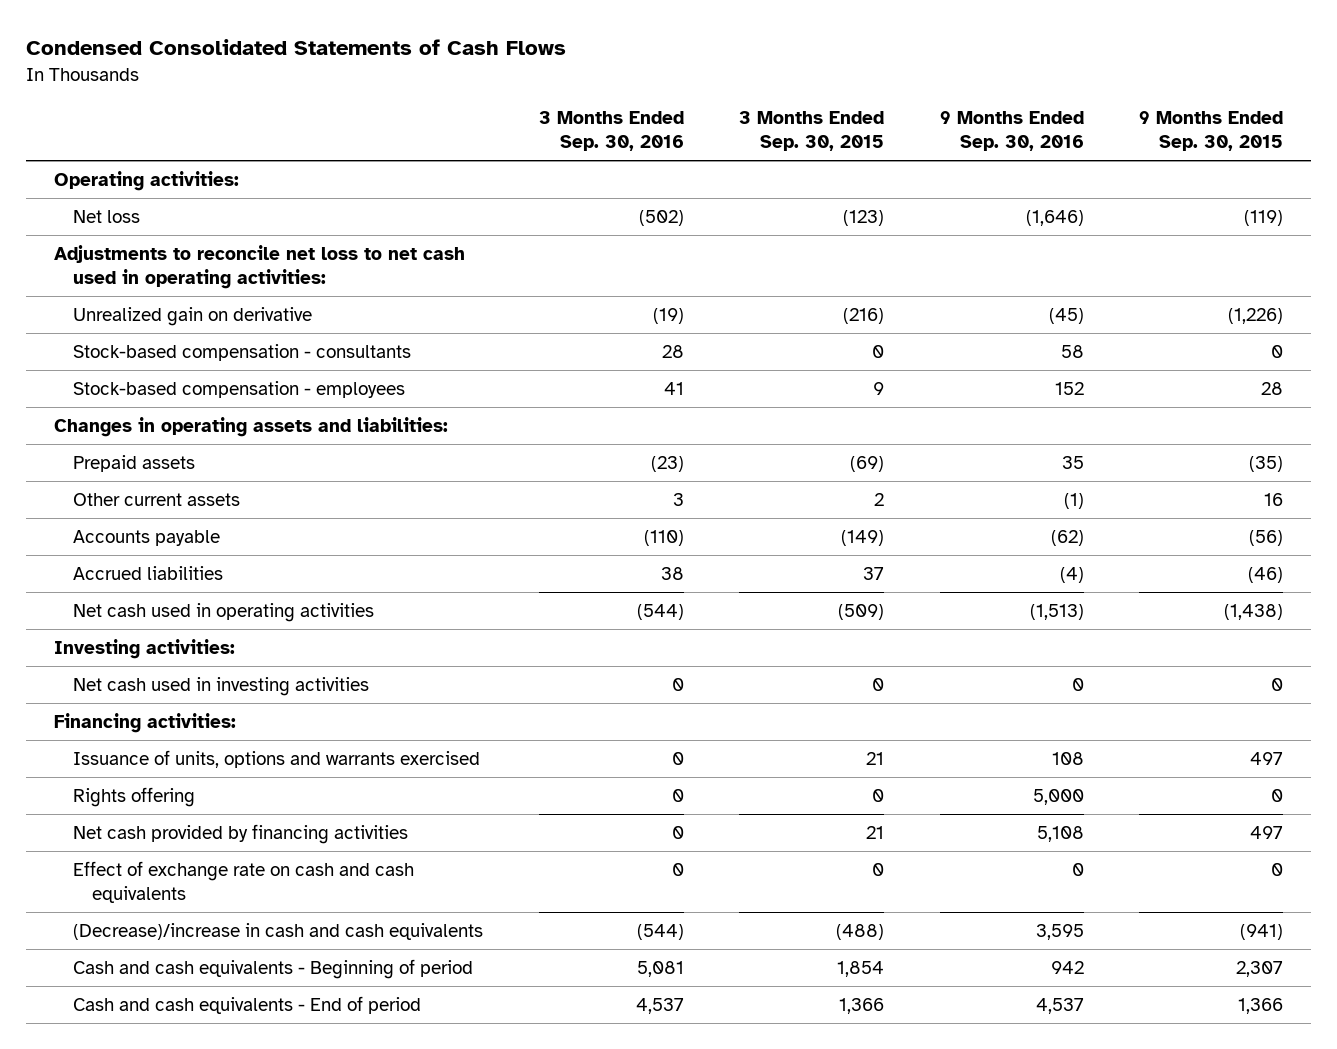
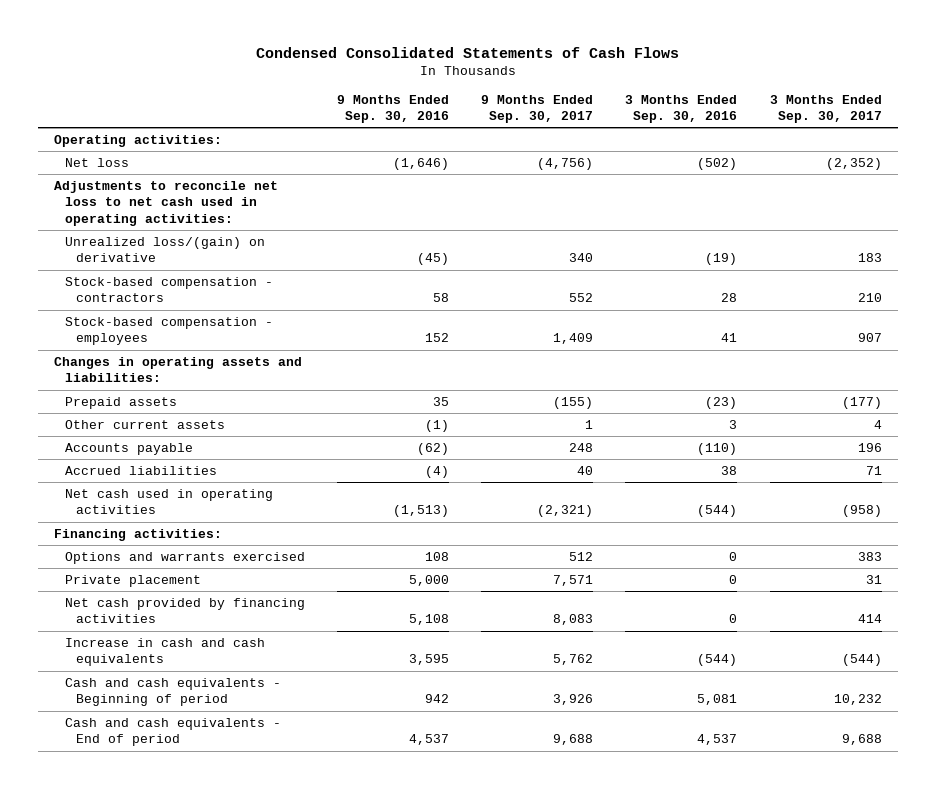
[739,111,885,152] 3 Months Ended Sep. 30, 2015 -> none
[1139,111,1284,152] 9 Months Ended Sep. 30, 2015 -> none
none -> [481,94,594,124] 9 Months Ended Sep. 30, 2017
none -> [769,94,882,124] 3 Months Ended Sep. 30, 2017
[72,306,312,326] Unrealized gain on derivative -> [64,236,265,263] Unrealized loss/(gain) on derivative
[72,343,411,361] Stock-based compensation - consultants -> [64,276,273,303] Stock-based compensation - contractors
[54,638,236,659] Investing activities: -> none
[72,676,369,696] Net cash used in investing activities -> none
[72,786,195,807] Rights offering -> none
[72,749,480,768] Issuance of units, options and warrants exercised -> [64,551,305,564] Options and warrants exercised
none -> [64,574,201,587] Private placement
[72,860,414,903] Effect of exchange rate on cash and cash equivalents -> none
[72,922,483,940] (Decrease)/increase in cash and cash equivalents -> [64,637,265,667] Increase in cash and cash equivalents

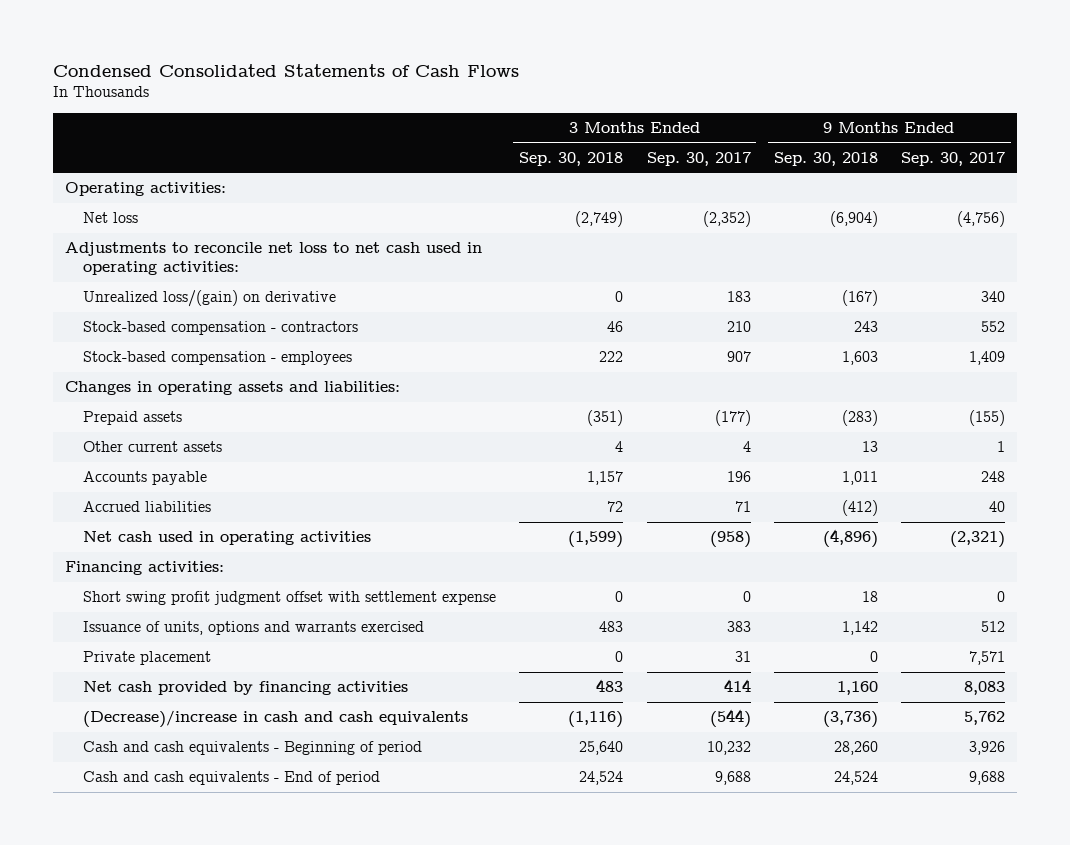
[336,94,449,124] 9 Months Ended Sep. 30, 2016 -> none
[625,94,738,124] 3 Months Ended Sep. 30, 2016 -> none
none -> [519,151,624,166] Sep. 30, 2018
none -> [773,151,878,166] Sep. 30, 2018
none -> [82,591,496,606] Short swing profit judgment offset with settlement expense
[64,551,305,564] Options and warrants exercised -> [82,621,424,636] Issuance of units, options and warrants exercised
[64,637,265,667] Increase in cash and cash equivalents -> [82,710,468,729] (Decrease)/increase in cash and cash equivalents

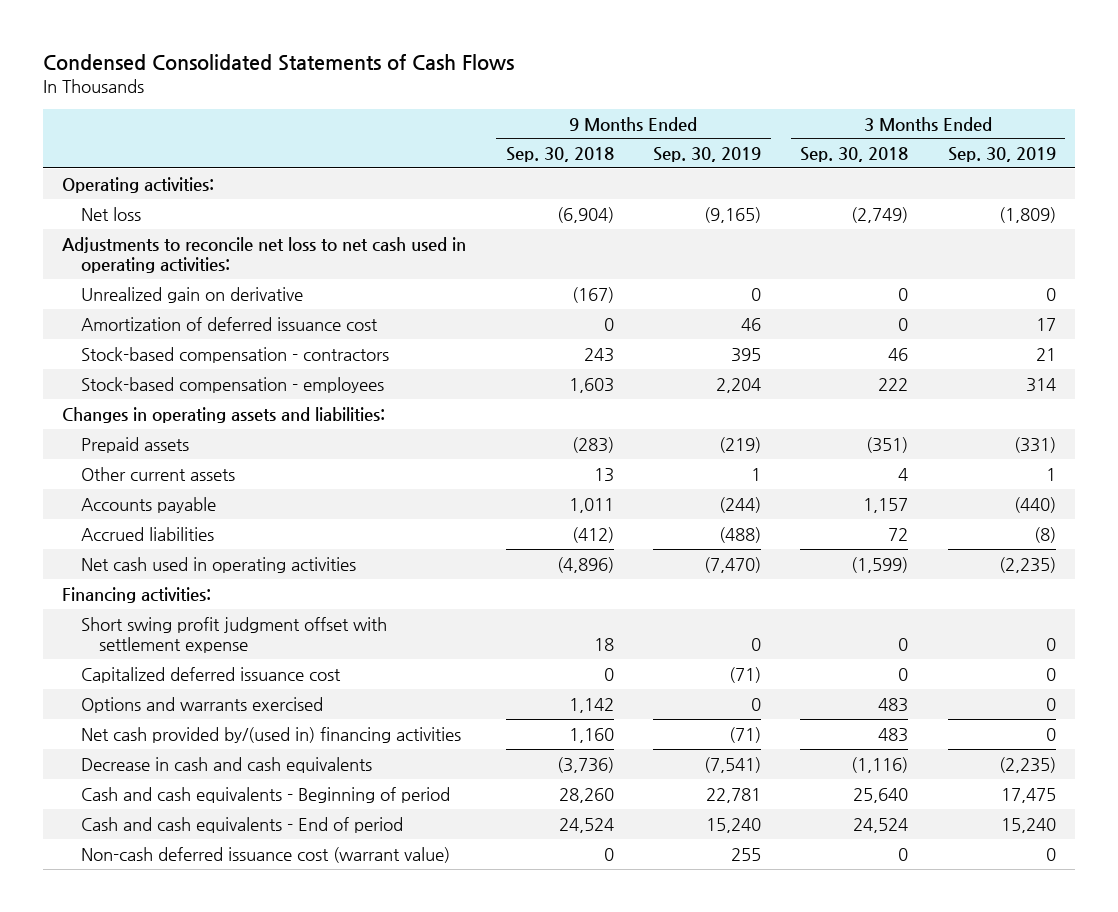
[646,151,751,166] Sep. 30, 2017 -> none
[901,151,1006,166] Sep. 30, 2017 -> none
none -> [653,147,762,163] Sep. 30, 2019
none -> [947,147,1056,163] Sep. 30, 2019
[82,290,336,308] Unrealized loss/(gain) on derivative -> [80,286,303,303] Unrealized gain on derivative
none -> [80,316,378,331] Amortization of deferred issuance cost
[82,651,211,666] Private placement -> none
none -> [80,666,341,683] Capitalized deferred issuance cost
[82,621,424,636] Issuance of units, options and warrants exercised -> [80,696,323,713] Options and warrants exercised
[82,681,408,696] Net cash provided by financing activities -> [80,726,461,743] Net cash provided by/(used in) financing activities
[82,710,468,729] (Decrease)/increase in cash and cash equivalents -> [80,756,372,773] Decrease in cash and cash equivalents
none -> [80,846,450,863] Non-cash deferred issuance cost (warrant value)

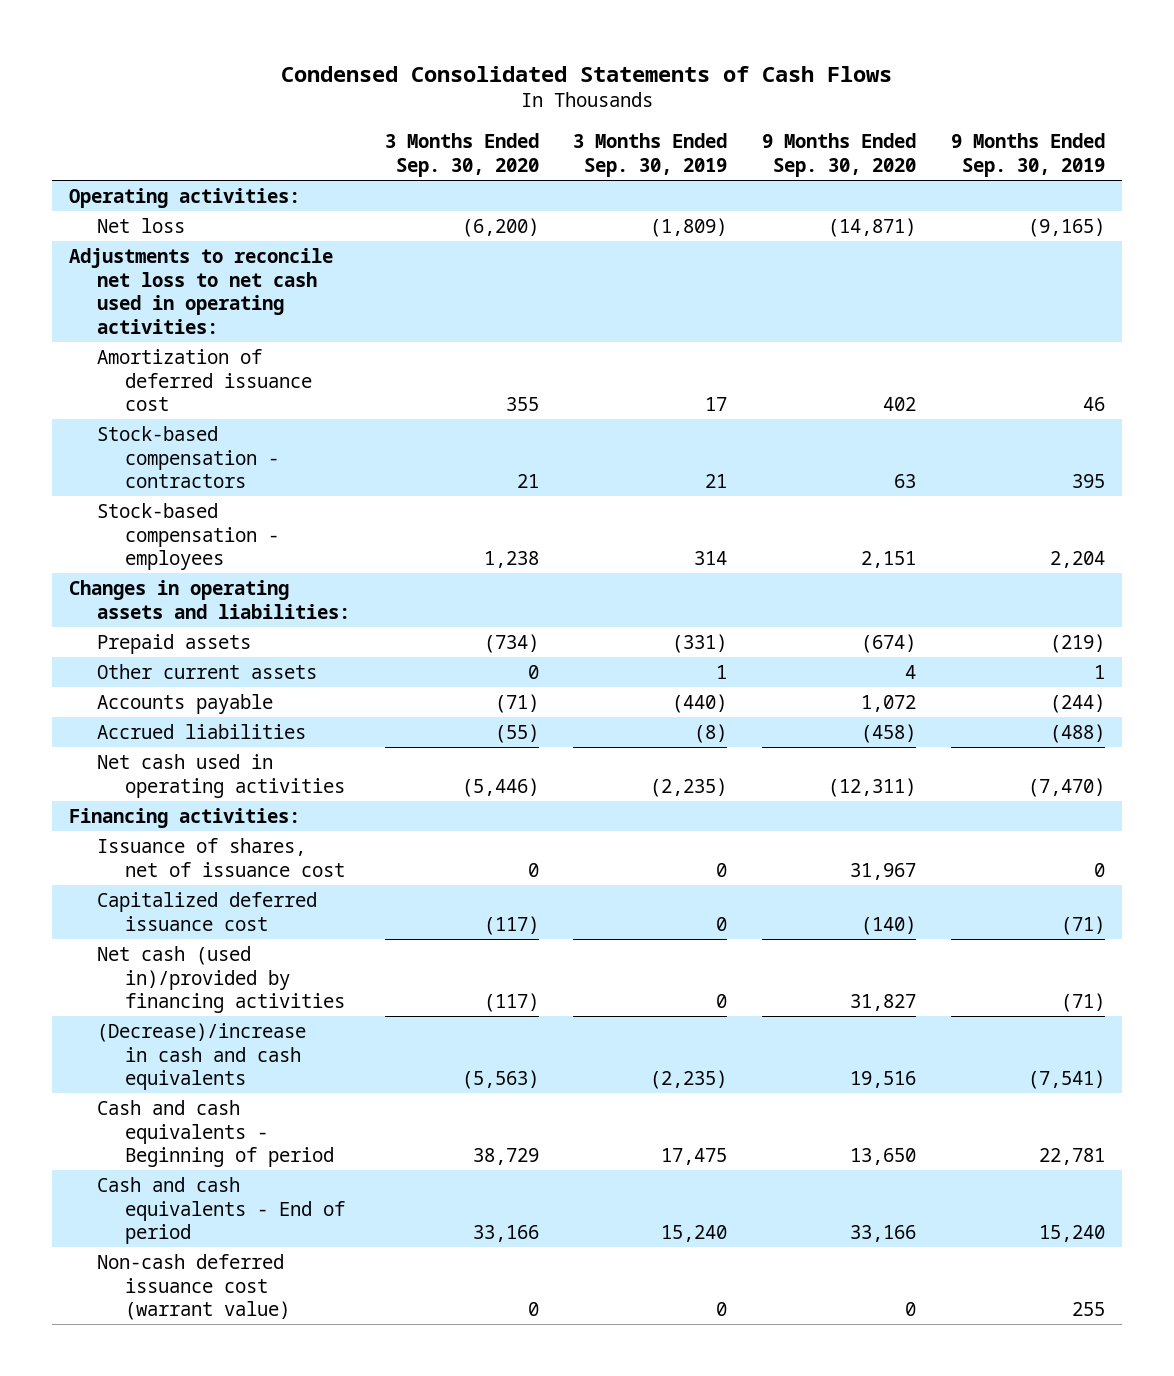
[505,147,614,163] Sep. 30, 2018 -> none
[800,147,909,163] Sep. 30, 2018 -> none
none -> [384,133,539,178] 3 Months Ended Sep. 30, 2020
none -> [762,133,917,178] 9 Months Ended Sep. 30, 2020
[80,286,303,303] Unrealized gain on derivative -> none
[80,616,387,653] Short swing profit judgment offset with settlement expense -> none
none -> [96,837,345,877] Issuance of shares, net of issuance cost
[80,696,323,713] Options and warrants exercised -> none
[80,726,461,743] Net cash provided by/(used in) financing activities -> [96,945,345,1014] Net cash (used in)/provided by financing activities
[80,756,372,773] Decrease in cash and cash equivalents -> [96,1022,306,1091] (Decrease)/increase in cash and cash equivalents

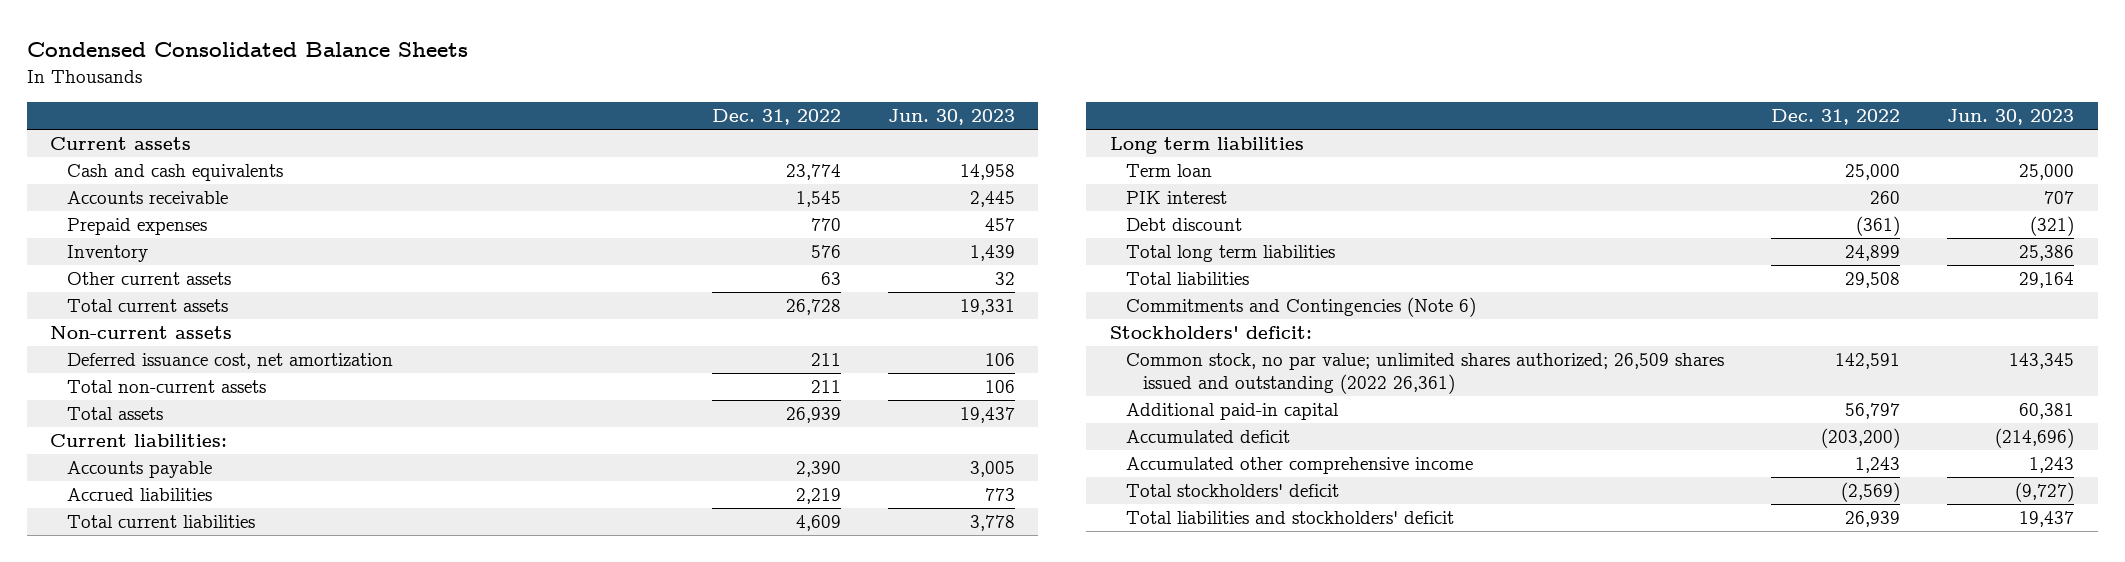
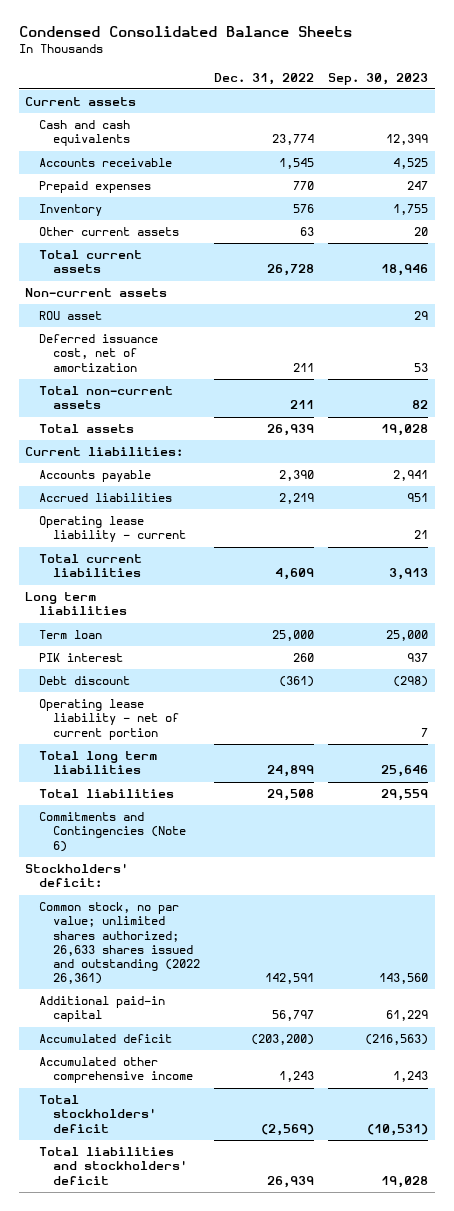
[888,108,1016,125] Jun. 30, 2023 -> none
none -> [328,72,429,85] Sep. 30, 2023
none -> [39,311,103,321] ROU asset
[67,353,394,370] Deferred issuance cost, net amortization -> [39,334,159,372] Deferred issuance cost, net of amortization
none -> [39,516,187,543] Operating lease liability - current
none -> [39,699,180,740] Operating lease liability - net of current portion
[1126,353,1725,394] Common stock, no par value; unlimited shares authorized; 26,509 shares issued and outstanding (2022 26,361) -> [39,902,201,984] Common stock, no par value; unlimited shares authorized; 26,633 shares issued and outstanding (2022 26,361)

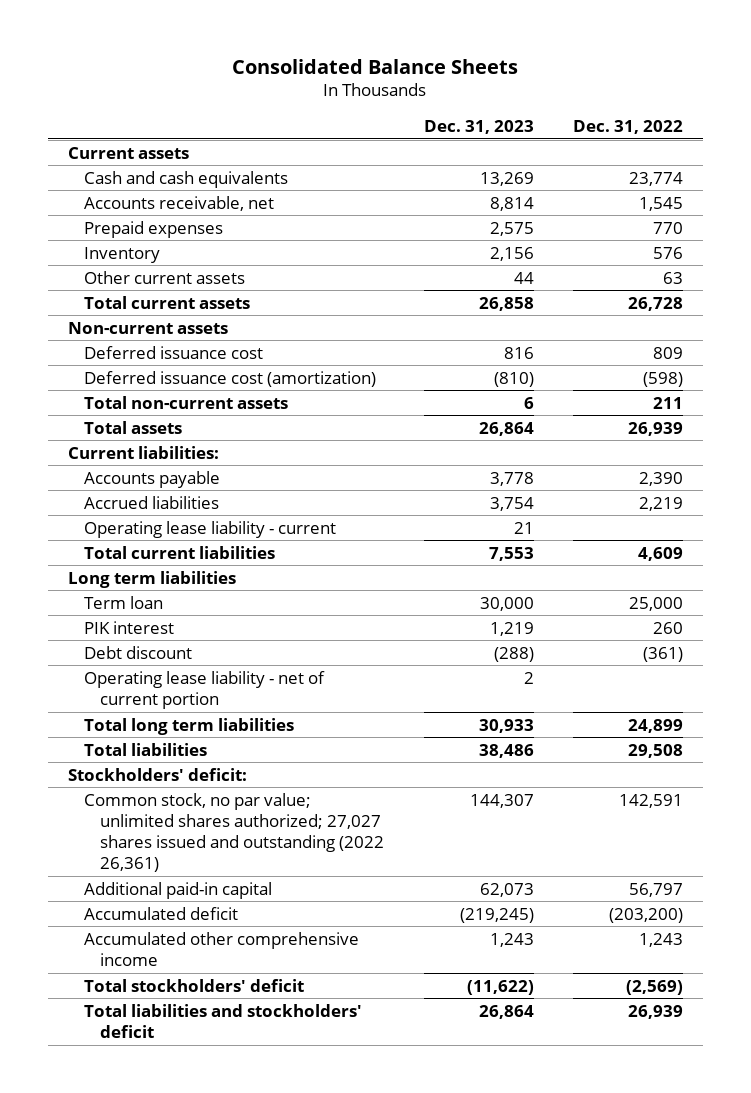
[18,26,352,38] Condensed Consolidated Balance Sheets -> [232,58,519,74] Consolidated Balance Sheets
[328,72,429,85] Sep. 30, 2023 -> none
none -> [423,119,534,134] Dec. 31, 2023
[39,158,173,168] Accounts receivable -> [83,195,274,211] Accounts receivable, net
[39,311,103,321] ROU asset -> none
[39,334,159,372] Deferred issuance cost, net of amortization -> [83,345,263,359] Deferred issuance cost
[293,362,315,372] 211 -> [653,346,684,359] 809
none -> [83,370,376,387] Deferred issuance cost (amortization)
[39,812,187,852] Commitments and Contingencies (Note 6) -> none
[39,902,201,984] Common stock, no par value; unlimited shares authorized; 26,633 shares issued and outstanding (2022 26,361) -> [83,792,385,873] Common stock, no par value; unlimited shares authorized; 27,027 shares issued and outstanding (2022 26,361)

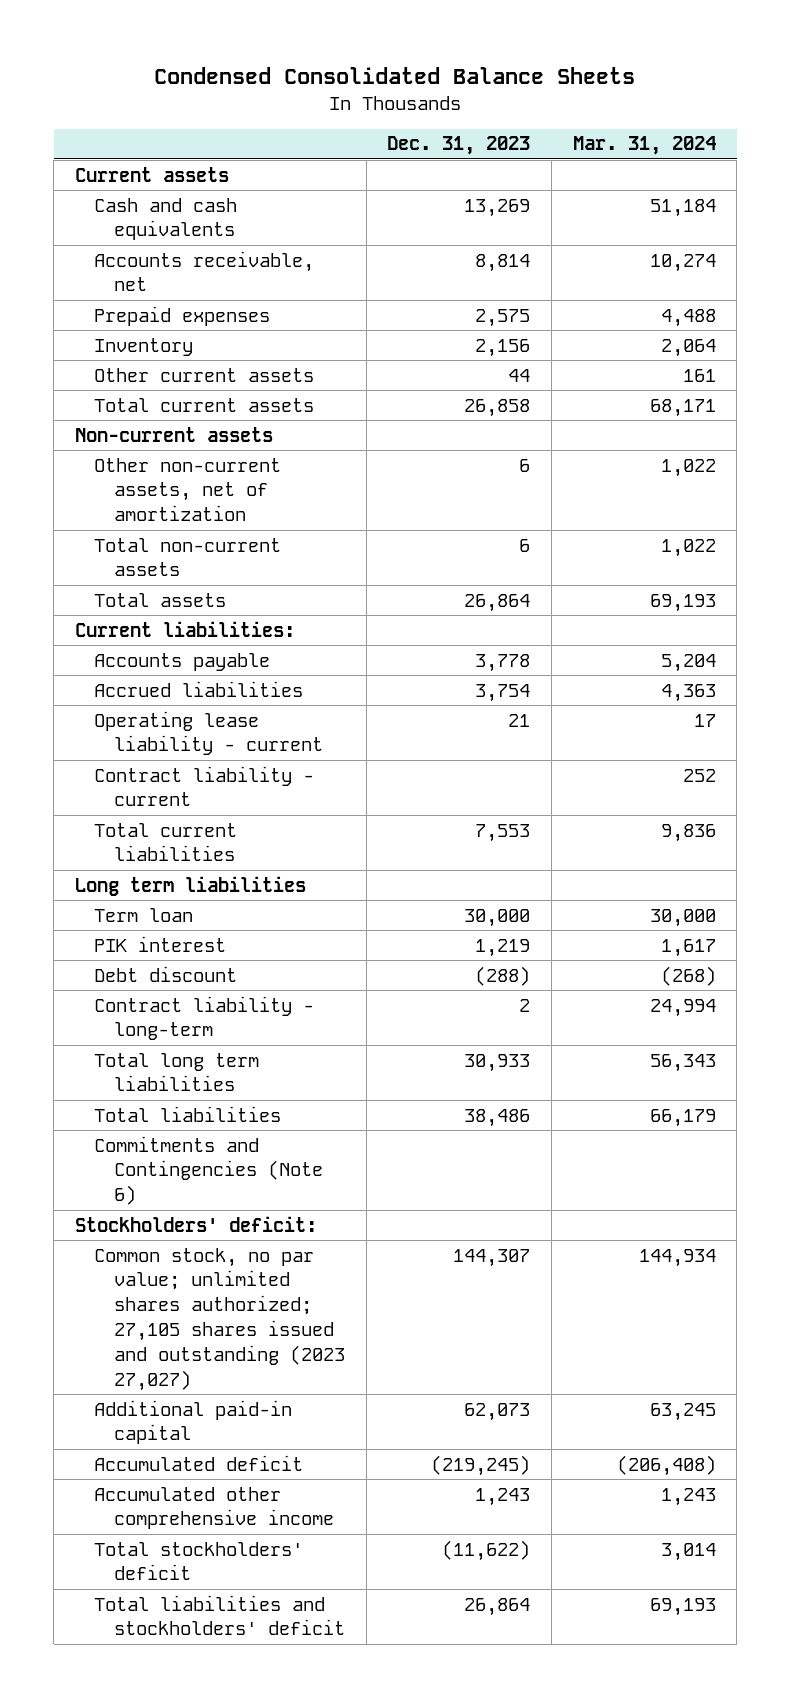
[232,58,519,74] Consolidated Balance Sheets -> [154,66,636,84] Condensed Consolidated Balance Sheets
[573,119,684,134] Dec. 31, 2022 -> none
none -> [572,136,716,156] Mar. 31, 2024
[83,345,263,359] Deferred issuance cost -> none
[83,370,376,387] Deferred issuance cost (amortization) -> none
none -> [94,457,282,522] Other non-current assets, net of amortization
none -> [94,765,315,807] Contract liability - current
[83,670,325,709] Operating lease liability - net of current portion -> none
none -> [94,995,315,1041] Contract liability - long-term
none -> [94,1135,323,1206] Commitments and Contingencies (Note 6)
[83,792,385,873] Common stock, no par value; unlimited shares authorized; 27,027 shares issued and outstanding (2022 26,361) -> [94,1247,345,1392] Common stock, no par value; unlimited shares authorized; 27,105 shares issued and outstanding (2023 27,027)

